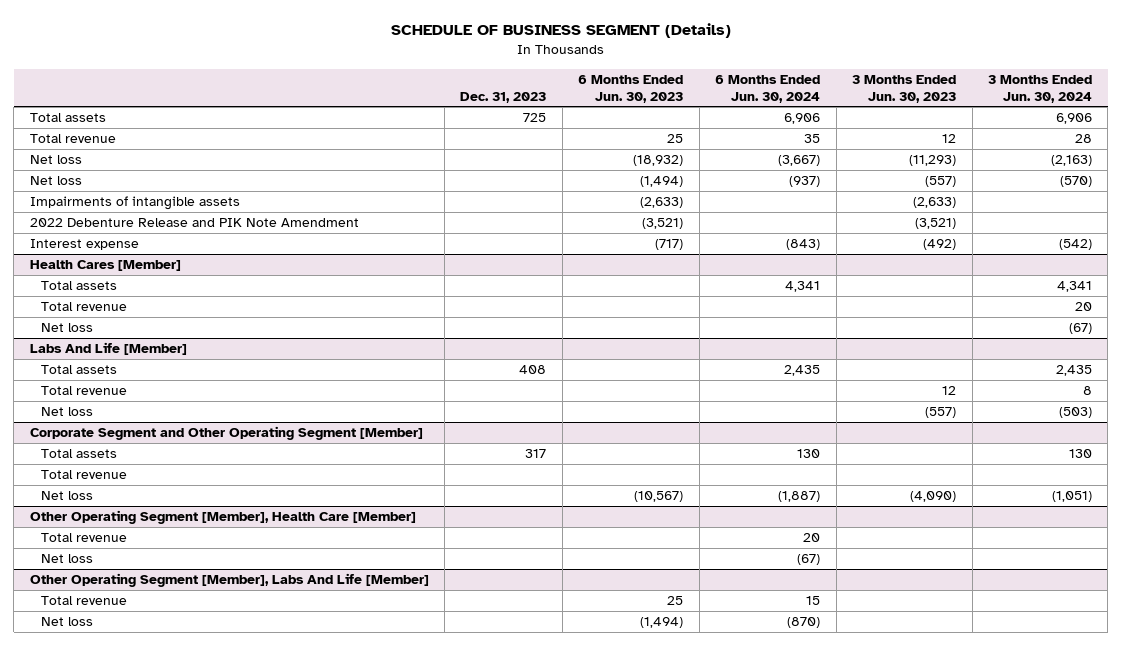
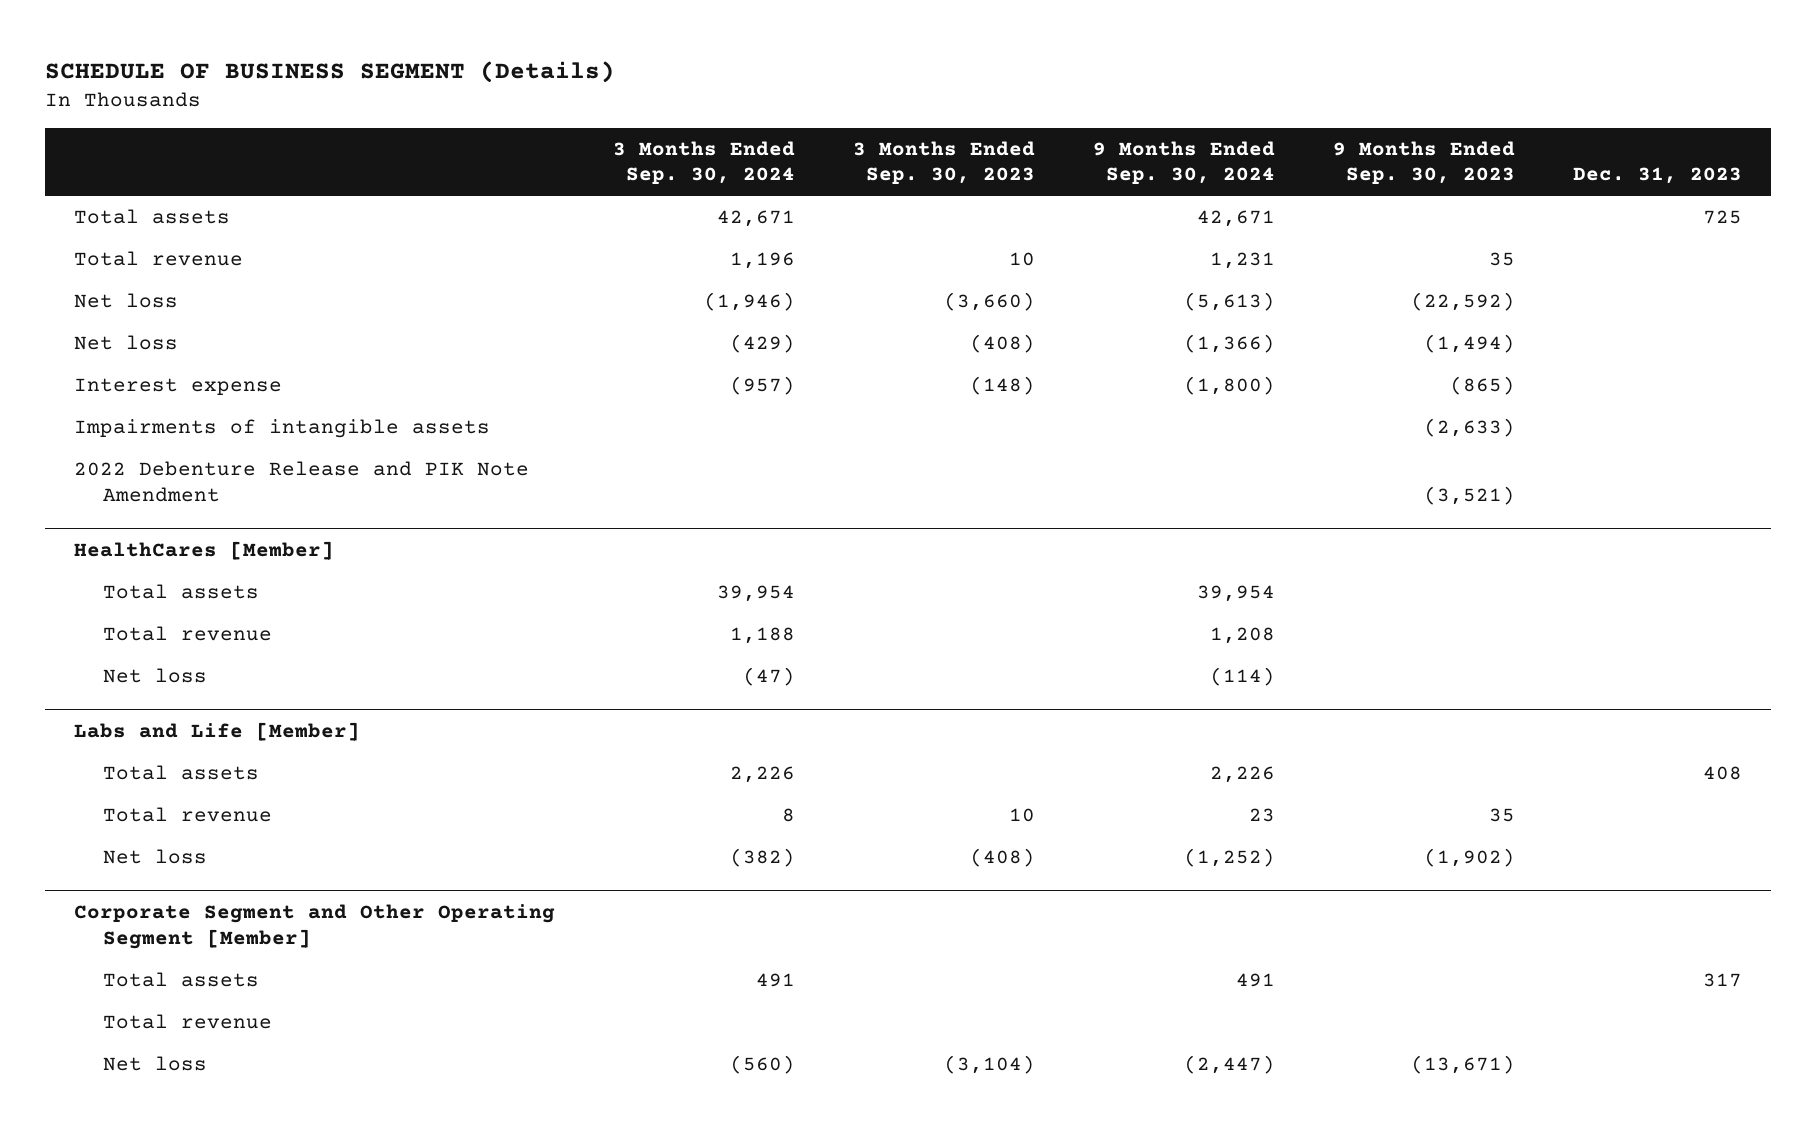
[578,74,684,103] 6 Months Ended Jun. 30, 2023 -> none
[715,74,821,103] 6 Months Ended Jun. 30, 2024 -> none
[852,74,957,103] 3 Months Ended Jun. 30, 2023 -> none
[987,74,1092,103] 3 Months Ended Jun. 30, 2024 -> none
none -> [613,140,796,185] 3 Months Ended Sep. 30, 2024
none -> [853,140,1036,185] 3 Months Ended Sep. 30, 2023
none -> [1093,140,1276,185] 9 Months Ended Sep. 30, 2024
none -> [1333,140,1516,185] 9 Months Ended Sep. 30, 2023
[29,239,139,251] Interest expense -> [74,378,283,396] Interest expense
[29,260,181,272] Health Cares [Member] -> [74,541,335,561] HealthCares [Member]
[29,342,187,356] Labs And Life [Member] -> [74,722,361,742] Labs and Life [Member]
[29,510,416,525] Other Operating Segment [Member], Health Care [Member] -> none
[40,533,127,543] Total revenue -> none
[40,554,93,564] Net loss -> none
[29,573,429,588] Other Operating Segment [Member], Labs And Life [Member] -> none
[40,596,127,606] Total revenue -> none
[40,617,93,627] Net loss -> none

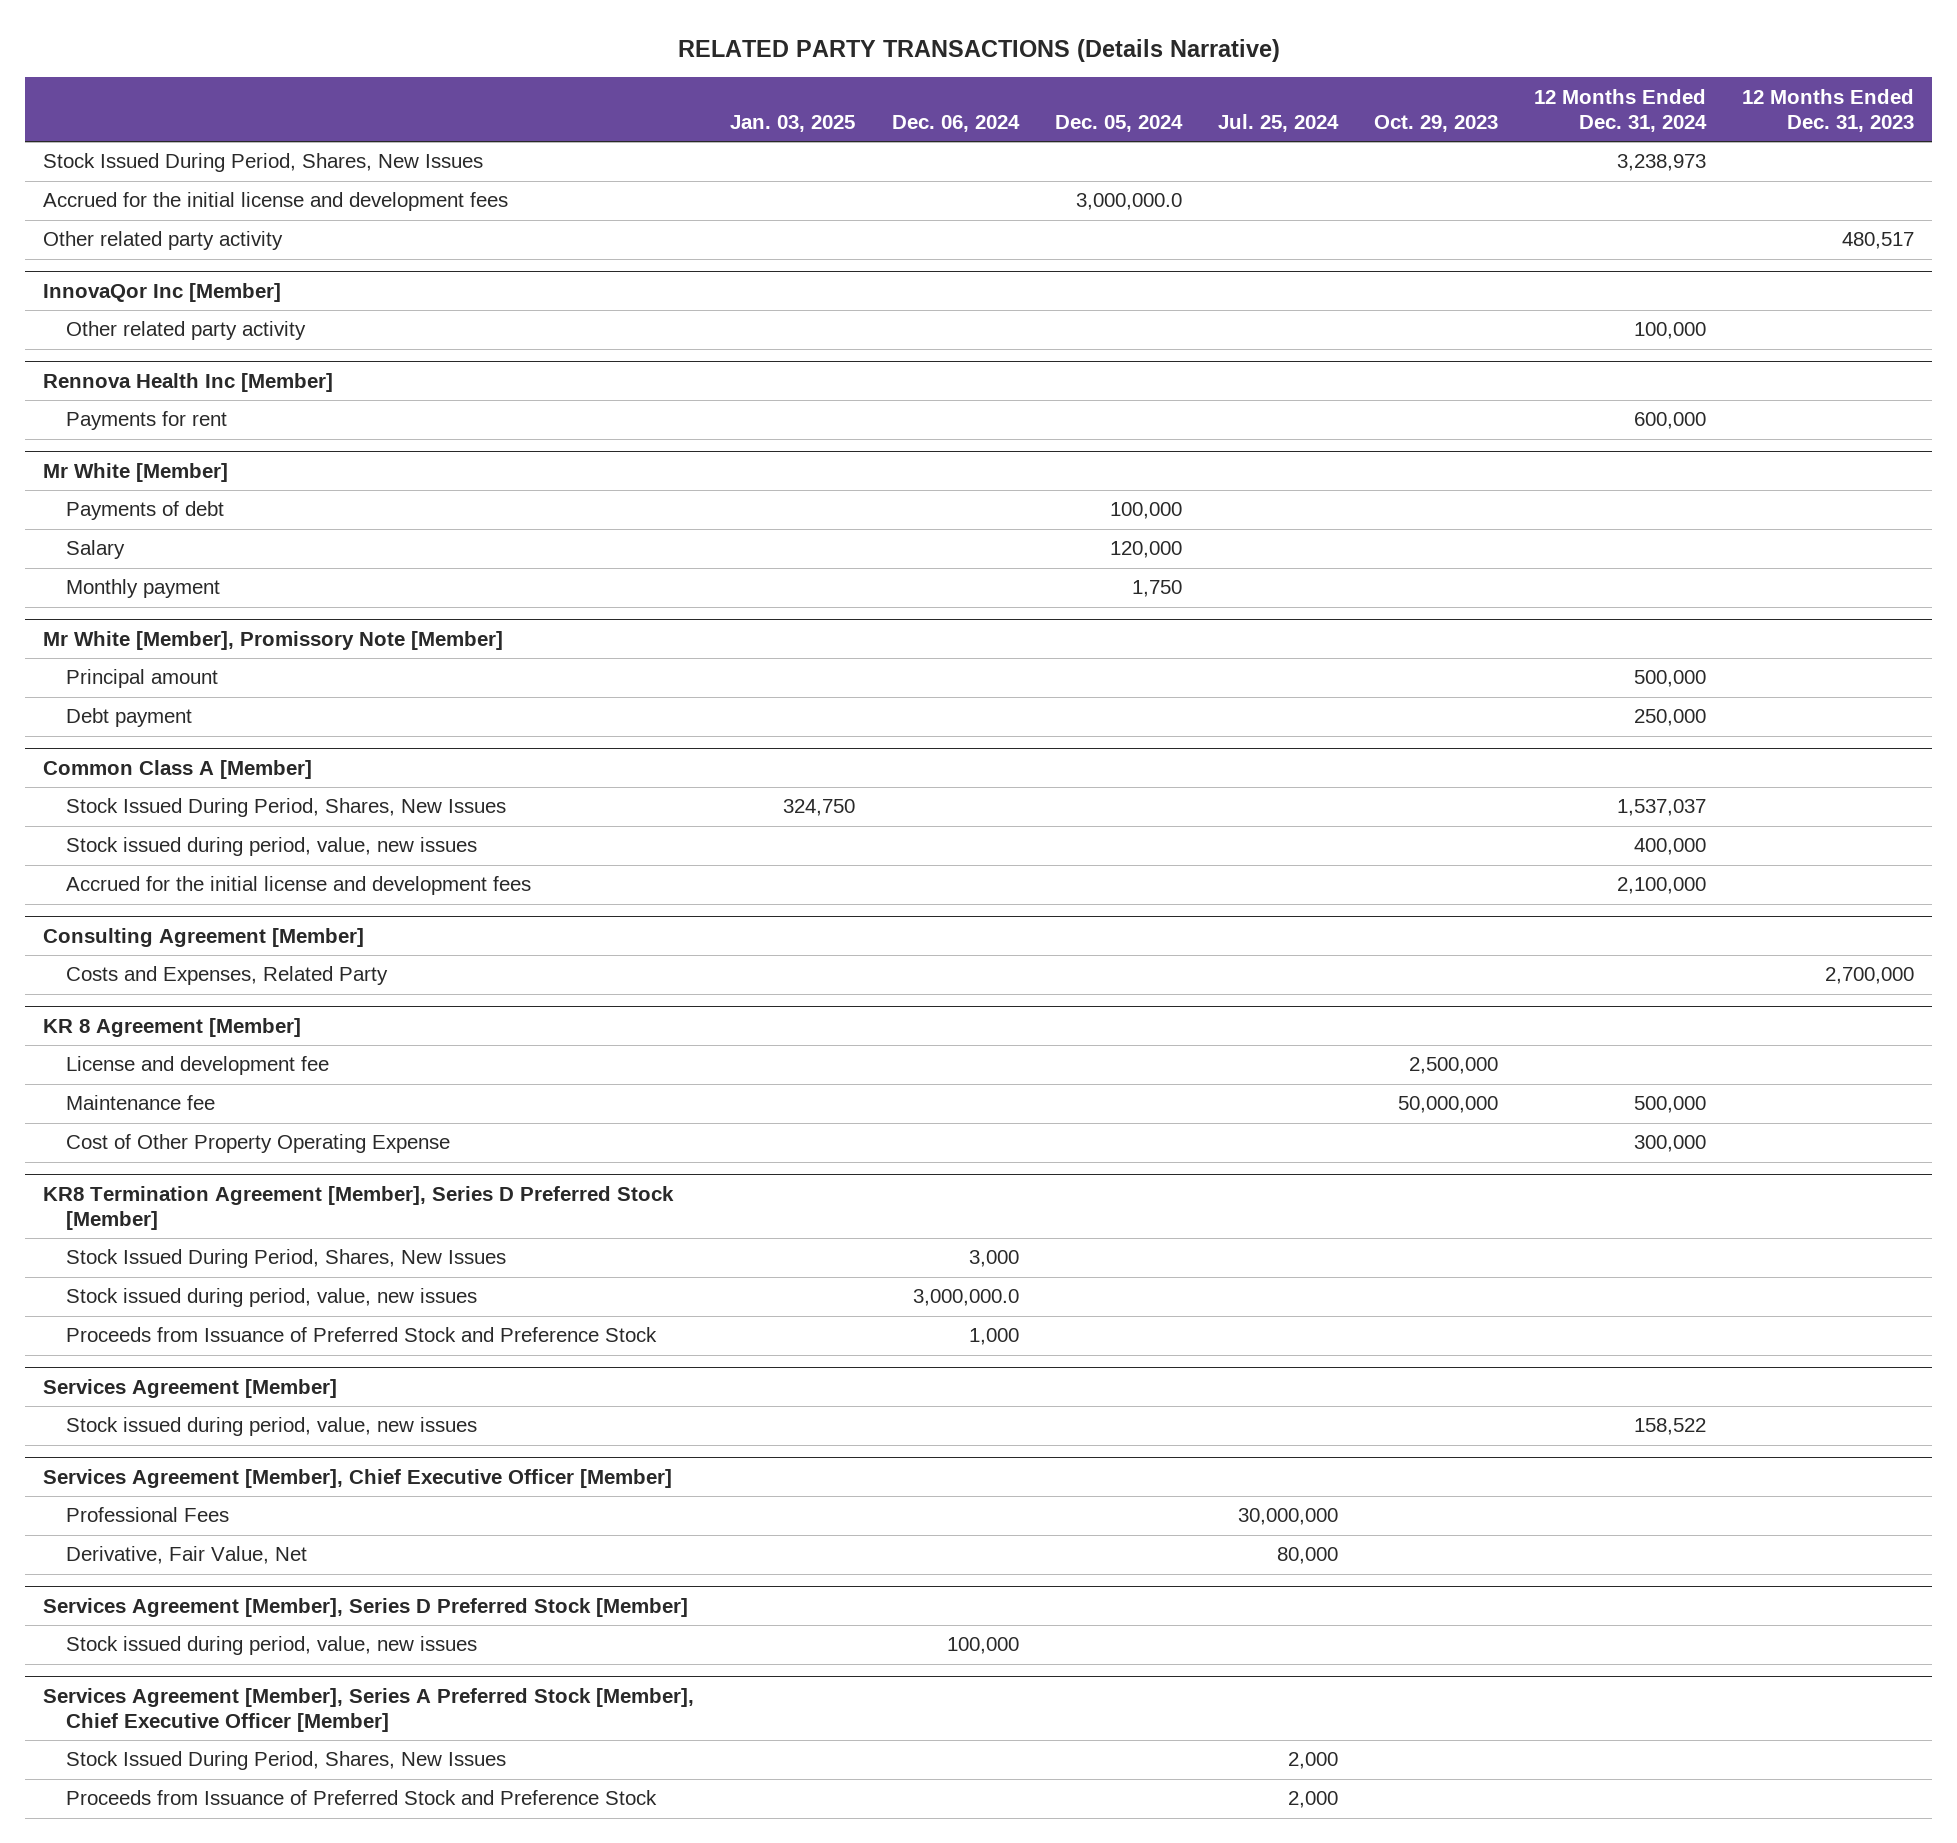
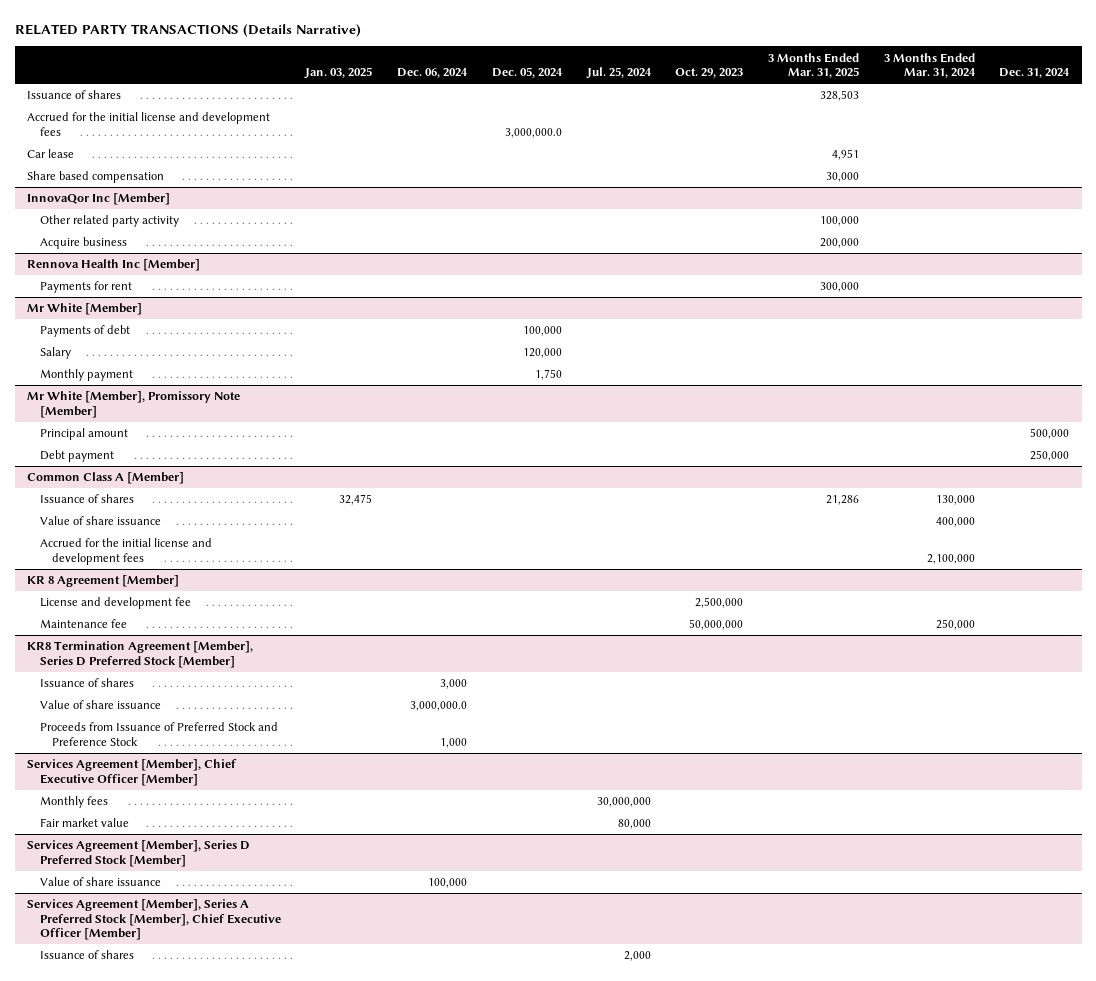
[1533,88,1707,132] 12 Months Ended Dec. 31, 2024 -> none
[1741,88,1914,132] 12 Months Ended Dec. 31, 2023 -> none
none -> [767,52,859,78] 3 Months Ended Mar. 31, 2025
none -> [883,52,976,78] 3 Months Ended Mar. 31, 2024
none -> [999,67,1071,78] Dec. 31, 2024
[43,153,484,173] Stock Issued During Period, Shares, New Issues -> [27,90,122,100] Issuance of shares
[43,231,284,251] Other related party activity -> none
none -> [27,149,75,159] Car lease
none -> [27,171,165,184] Share based compensation
none -> [39,237,127,250] Acquire business
[66,798,507,818] Stock Issued During Period, Shares, New Issues -> none
none -> [39,494,134,504] Issuance of shares
[66,837,478,857] Stock issued during period, value, new issues -> [39,516,161,526] Value of share issuance
[43,927,365,947] Consulting Agreement [Member] -> none
[66,966,389,986] Costs and Expenses, Related Party -> none
[66,1134,451,1154] Cost of Other Property Operating Expense -> none
[66,1249,507,1269] Stock Issued During Period, Shares, New Issues -> [39,678,134,688] Issuance of shares
[66,1288,478,1308] Stock issued during period, value, new issues -> [39,700,161,710] Value of share issuance
[43,1378,338,1398] Services Agreement [Member] -> none
[66,1417,478,1437] Stock issued during period, value, new issues -> none
[66,1507,230,1523] Professional Fees -> [39,796,108,809] Monthly fees
[66,1546,308,1565] Derivative, Fair Value, Net -> [39,818,129,828] Fair market value
[66,1636,478,1656] Stock issued during period, value, new issues -> [39,877,161,887] Value of share issuance
[66,1790,658,1806] Proceeds from Issuance of Preferred Stock and Preference Stock -> none
[66,1751,507,1771] Stock Issued During Period, Shares, New Issues -> [39,950,134,960] Issuance of shares

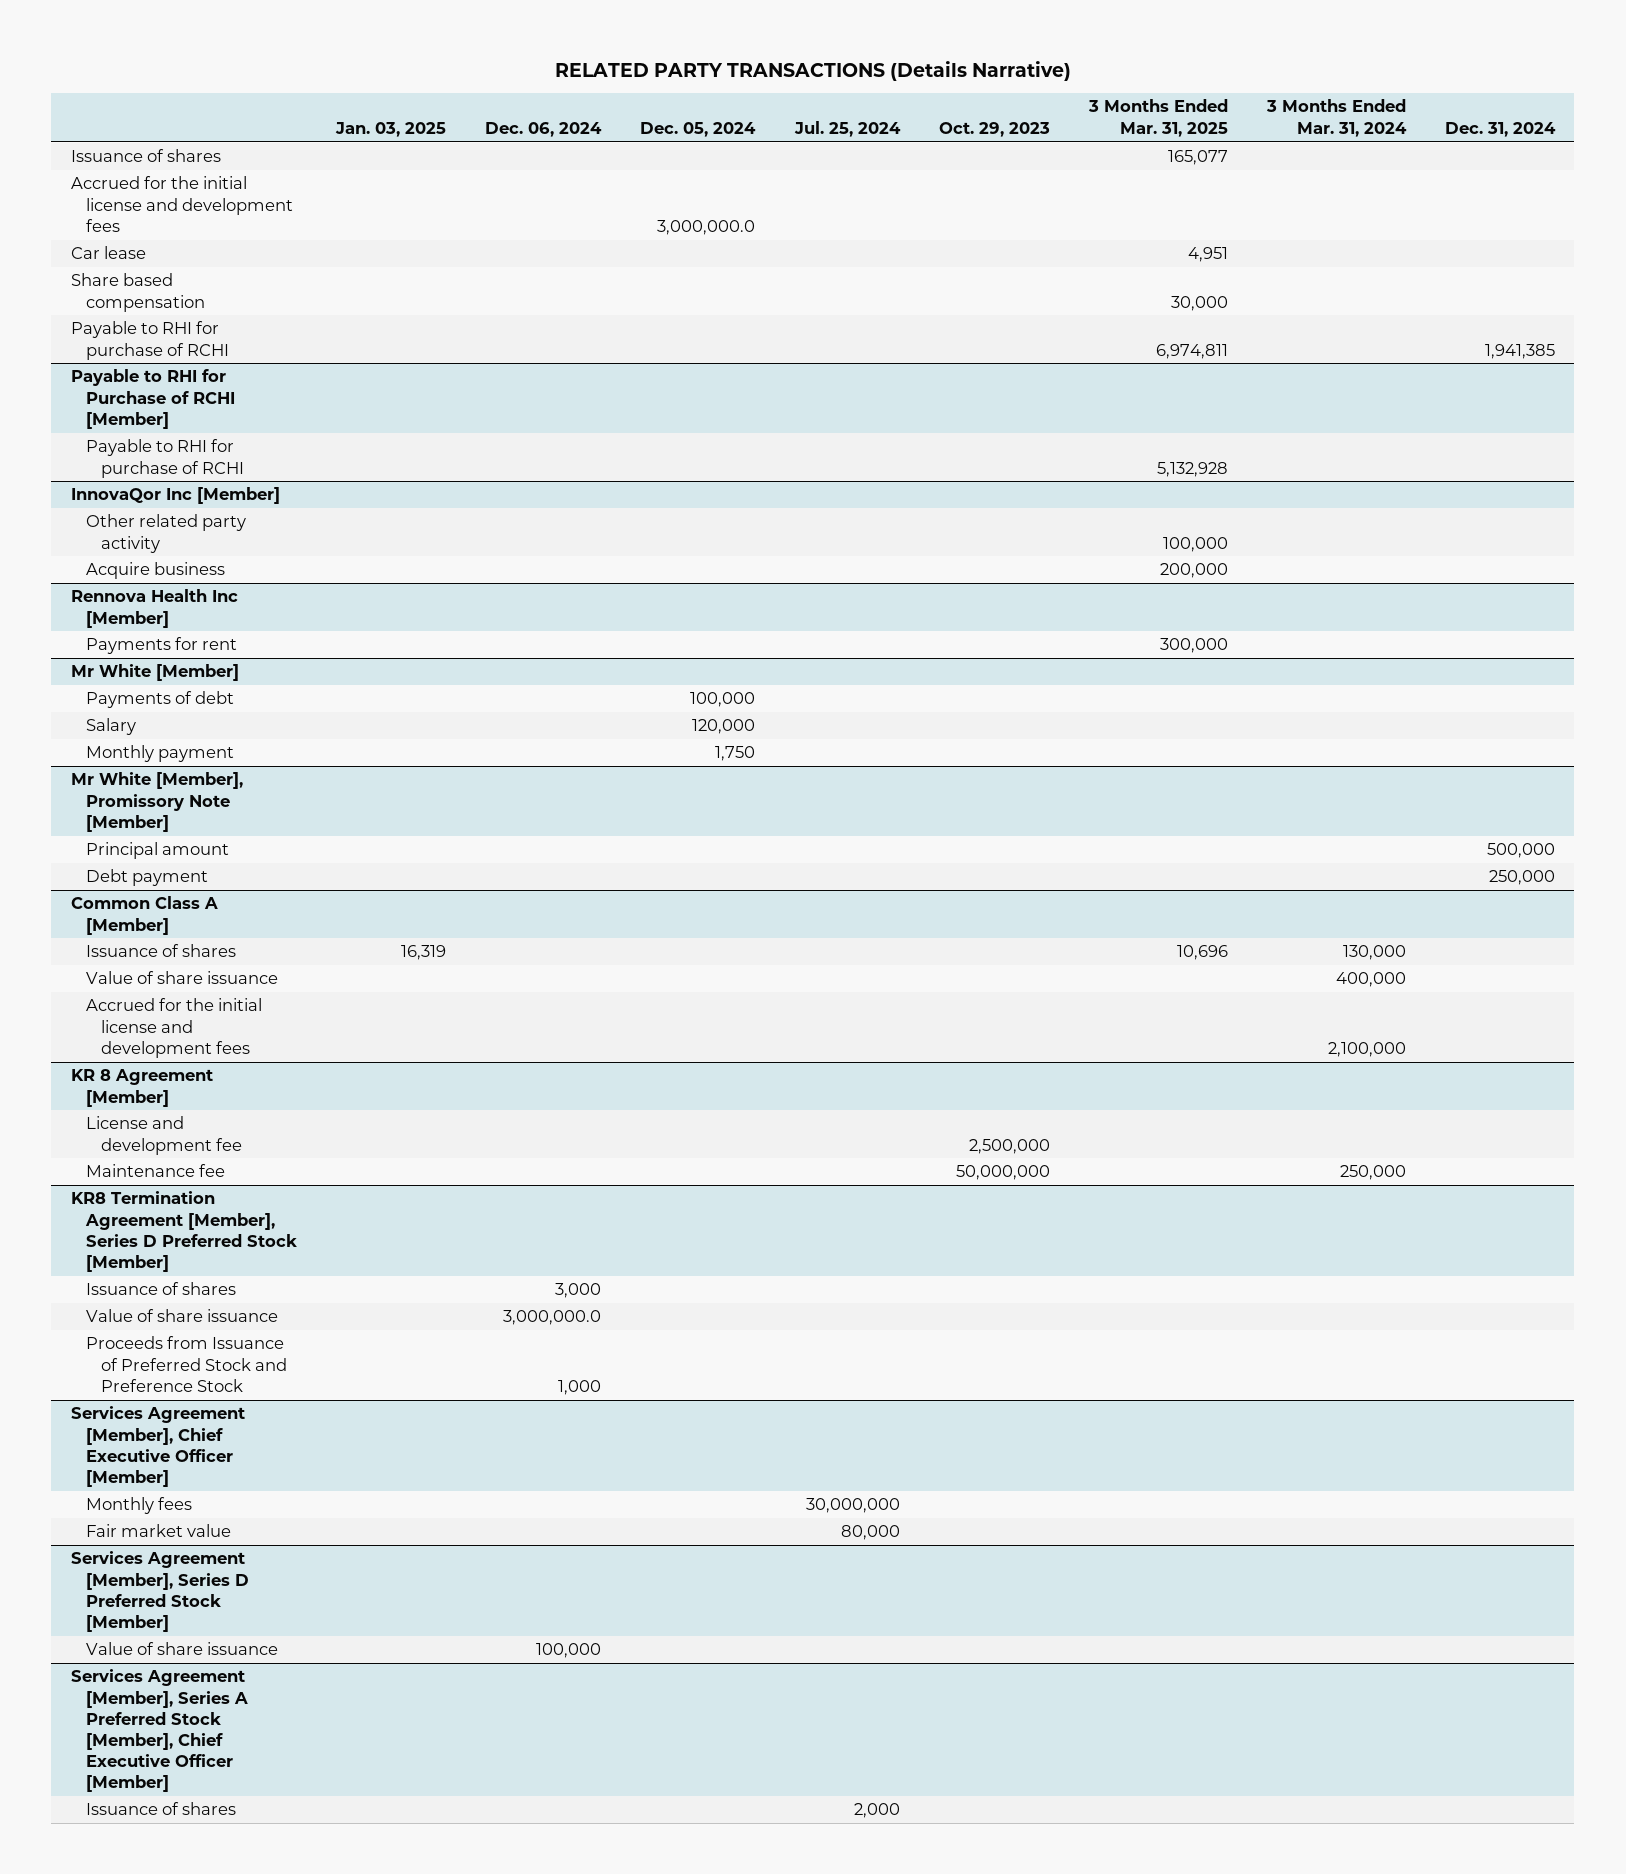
[819,90,859,102] 328,503 -> [1167,150,1228,166] 165,077
none -> [70,321,230,360] Payable to RHI for purchase of RCHI
none -> [70,369,236,429] Payable to RHI for Purchase of RCHI [Member]
none -> [86,439,245,478] Payable to RHI for purchase of RCHI
[339,494,373,506] 32,475 -> [401,945,447,961] 16,319
[825,495,859,506] 21,286 -> [1176,945,1228,961] 10,696

